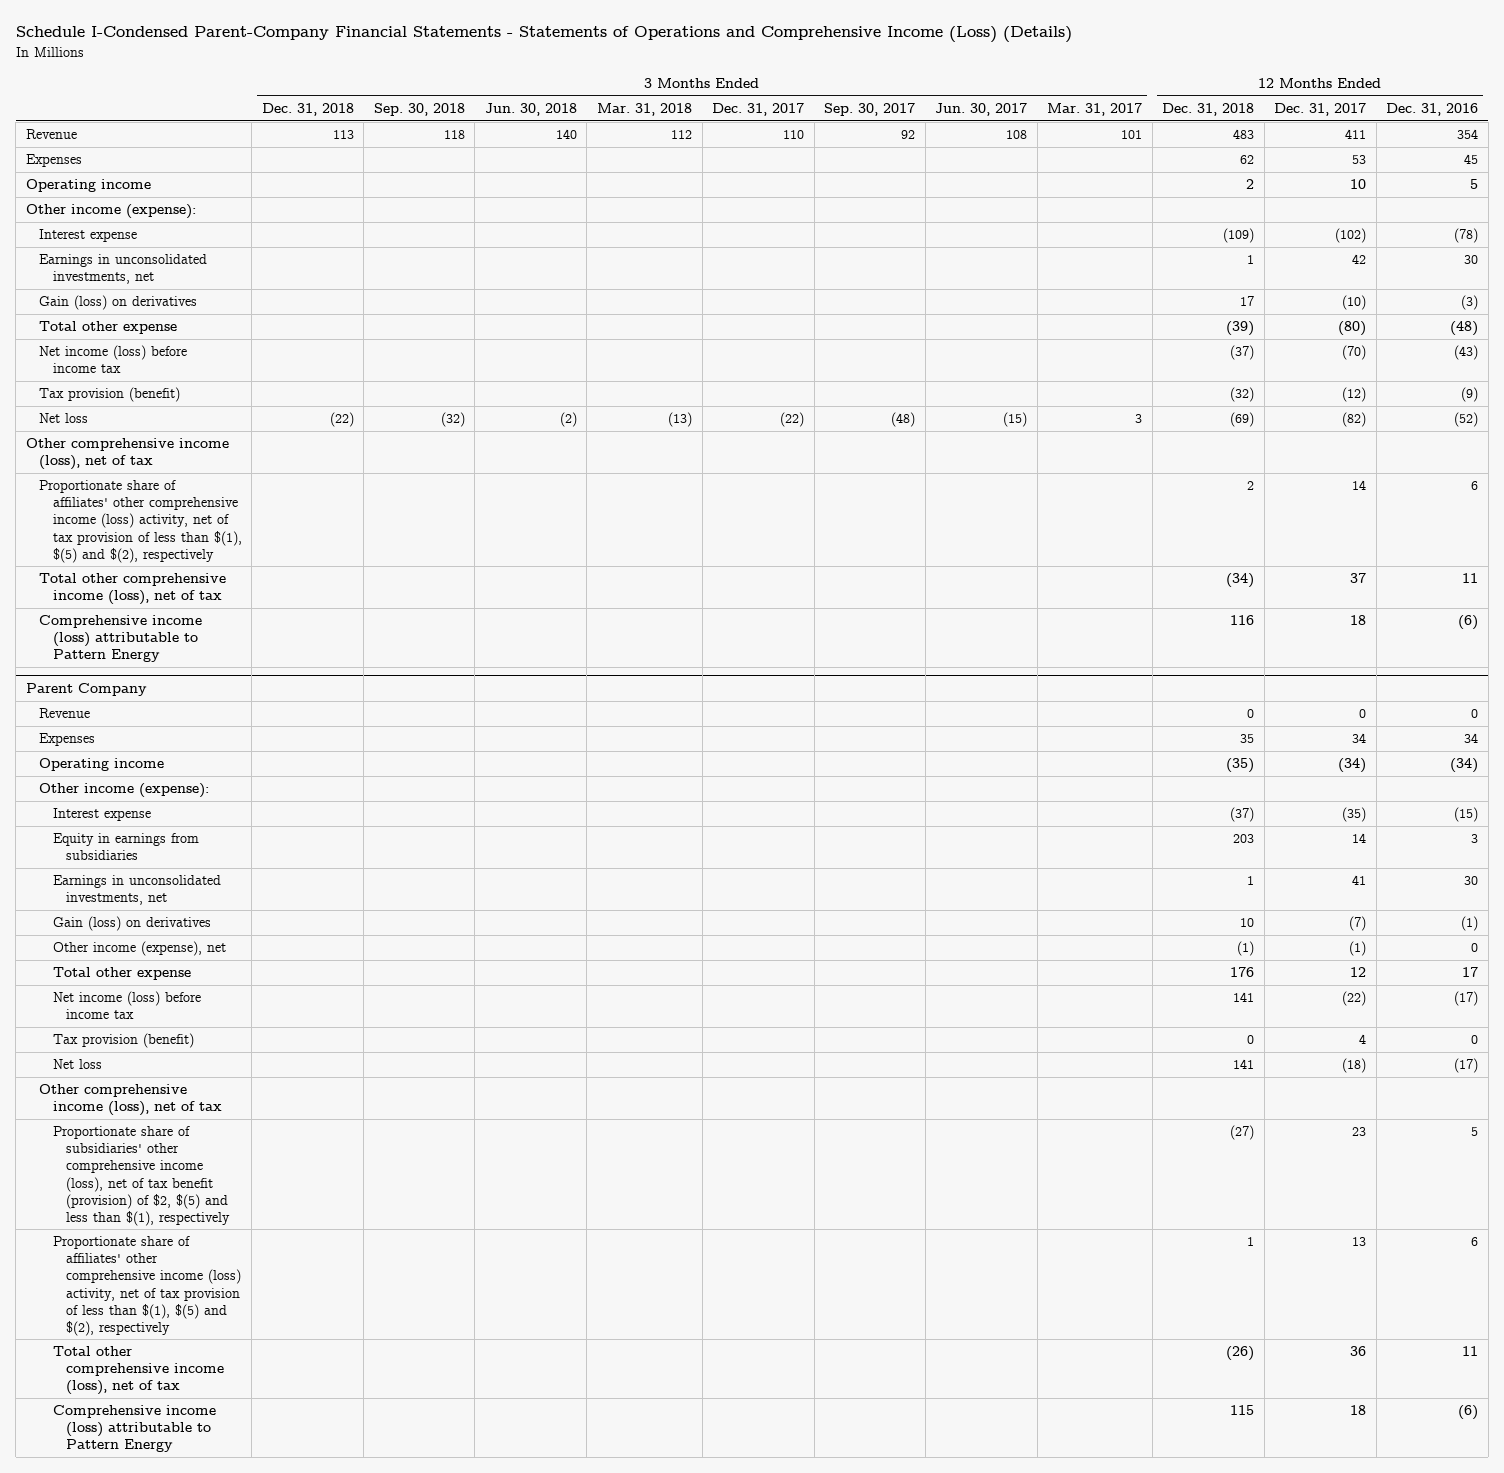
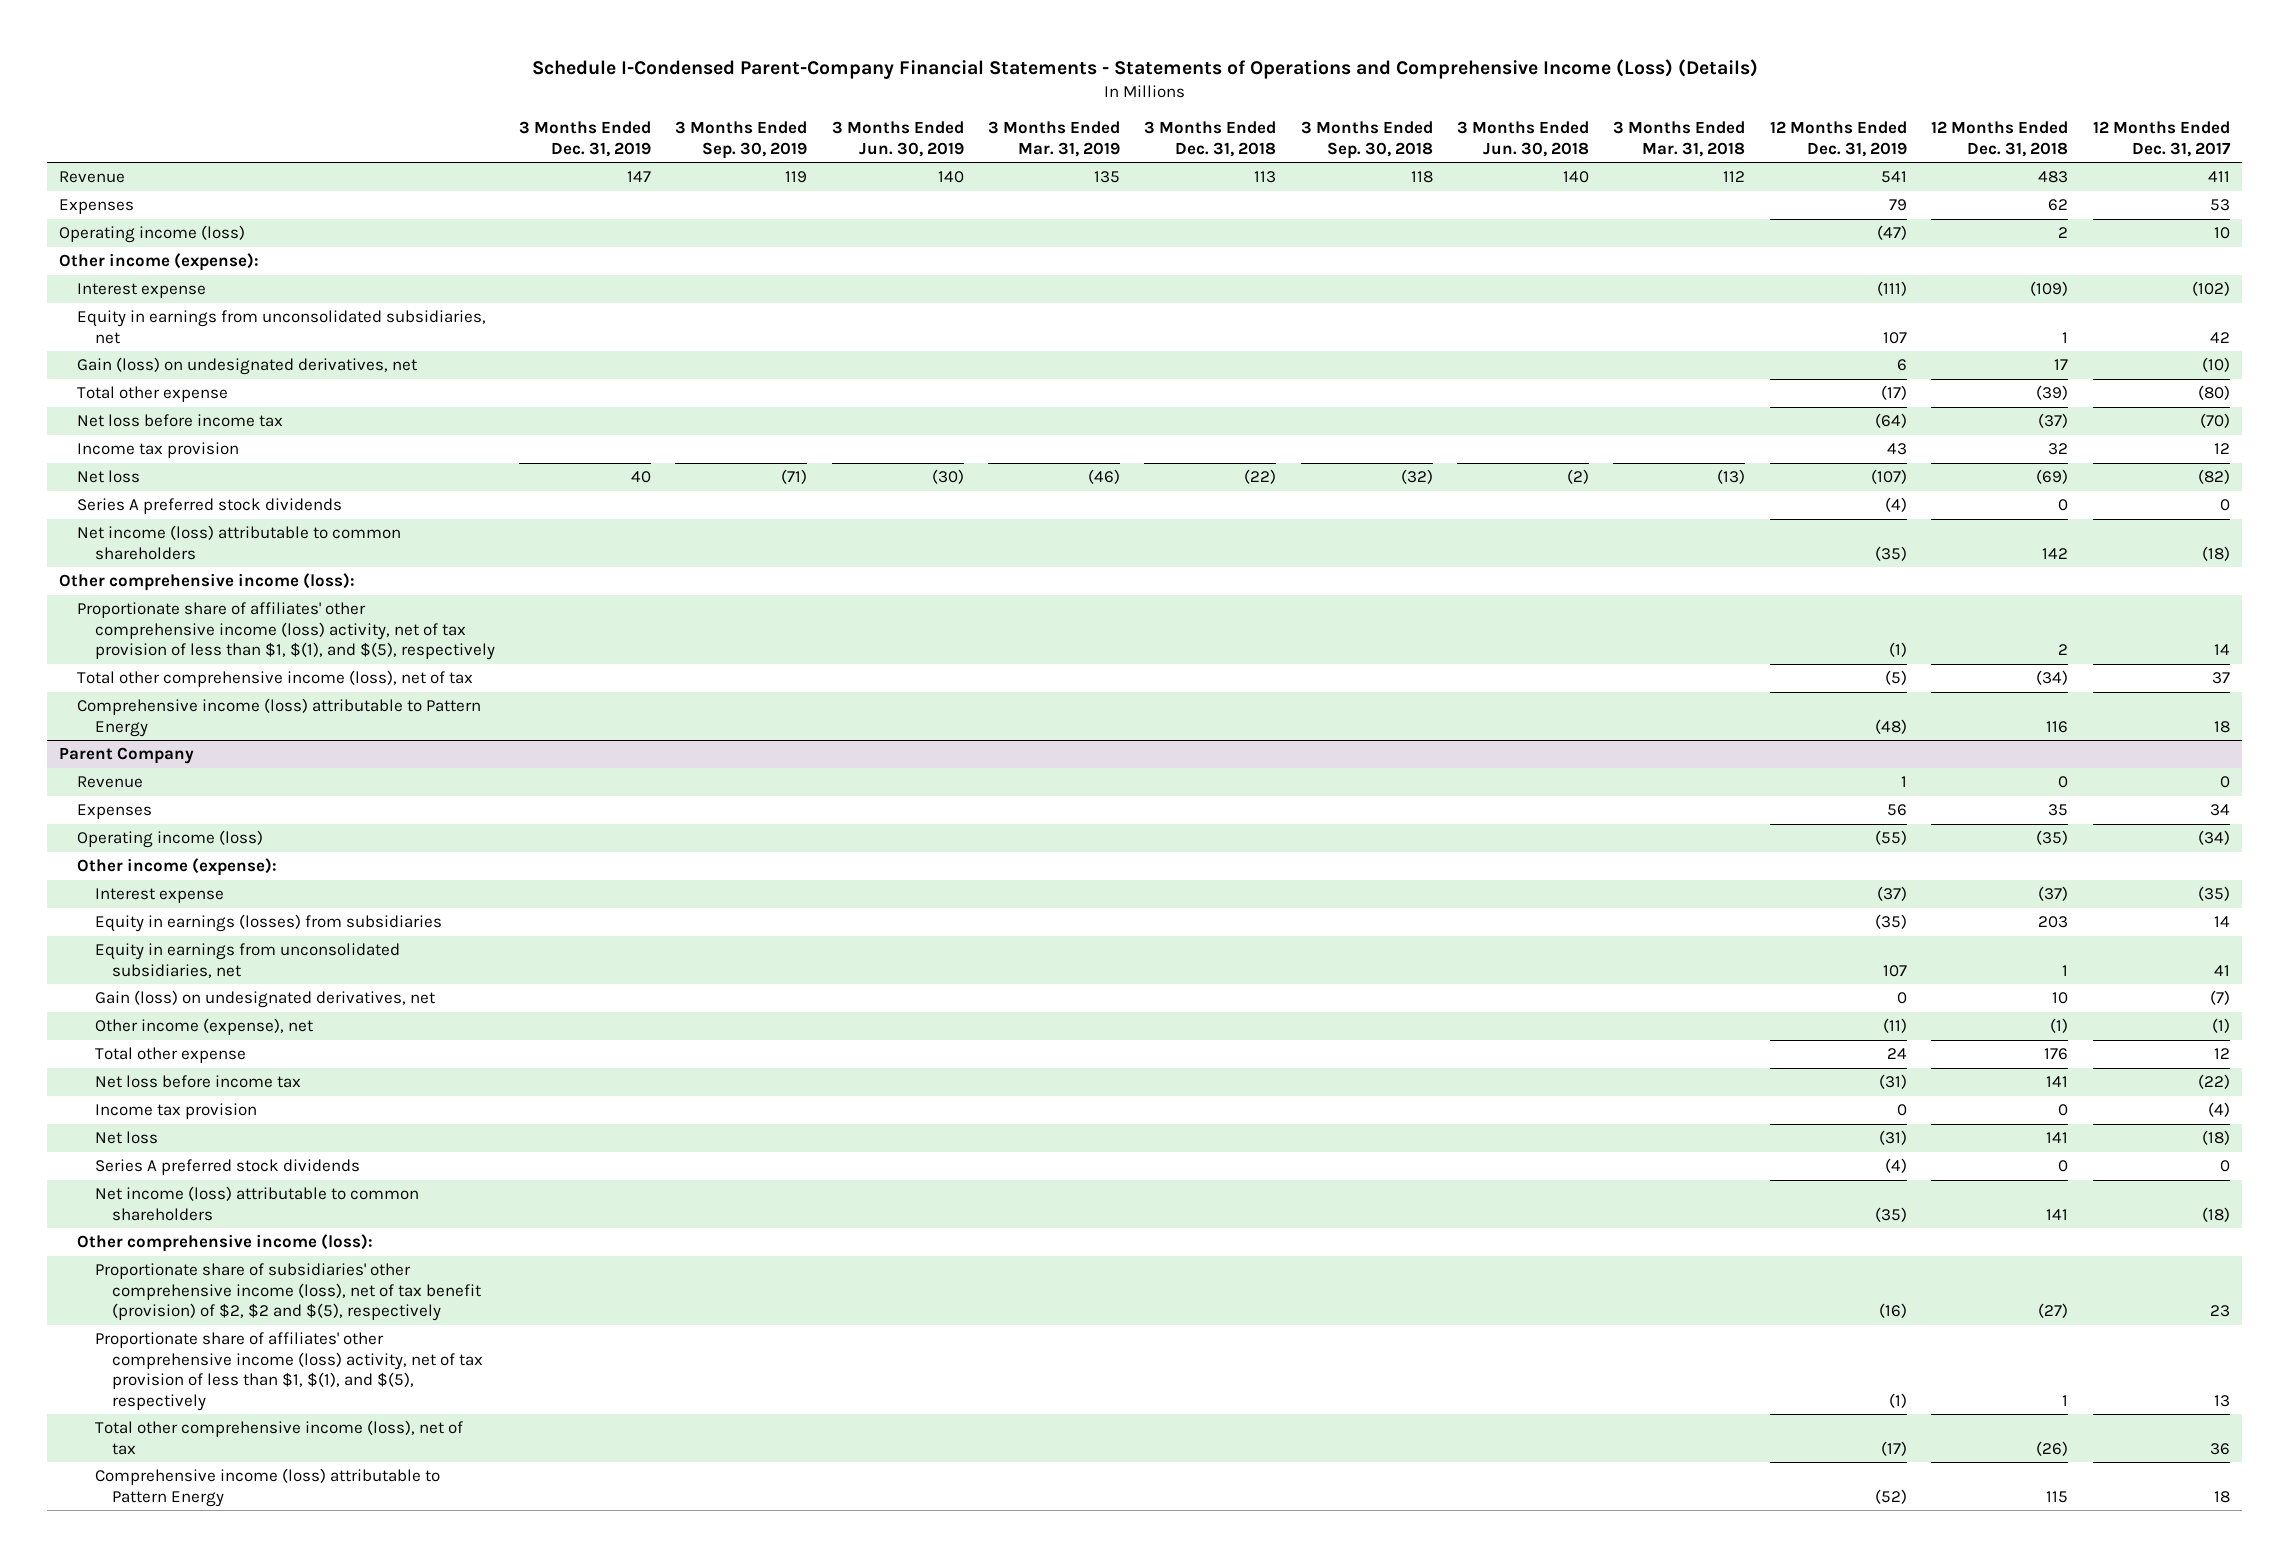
[712,103,805,117] Dec. 31, 2017 -> none
[824,103,916,117] Sep. 30, 2017 -> none
[935,103,1028,117] Jun. 30, 2017 -> none
[1047,103,1143,117] Mar. 31, 2017 -> none
[1386,103,1479,117] Dec. 31, 2016 -> none
none -> [518,121,651,157] 3 Months Ended Dec. 31, 2019
none -> [675,121,808,159] 3 Months Ended Sep. 30, 2019
none -> [831,121,964,157] 3 Months Ended Jun. 30, 2019
none -> [988,121,1121,157] 3 Months Ended Mar. 31, 2019
none -> [1769,121,1907,157] 12 Months Ended Dec. 31, 2019
[25,179,151,193] Operating income -> [59,225,246,244] Operating income (loss)
[39,254,208,285] Earnings in unconsolidated investments, net -> [76,310,486,344] Equity in earnings from unconsolidated subsidiaries, net
[39,295,198,311] Gain (loss) on derivatives -> [76,357,417,376] Gain (loss) on undesignated derivatives, net
[39,345,188,374] Net income (loss) before income tax -> [76,414,283,428] Net loss before income tax
[39,387,181,403] Tax provision (benefit) -> [76,442,239,459] Income tax provision
[1230,387,1255,403] (32) -> [2048,443,2069,456] 32
[1342,387,1367,403] (12) -> [2213,443,2230,455] 12
none -> [76,498,342,515] Series A preferred stock dividends
none -> [76,525,401,560] Net income (loss) attributable to common shareholders
[25,438,229,471] Other comprehensive income (loss), net of tax -> [59,573,356,592] Other comprehensive income (loss):
[39,480,242,563] Proportionate share of affiliates' other comprehensive income (loss) activity, net of tax provision of less than $(1), $(5) and $(2), respectively -> [76,602,495,661] Proportionate share of affiliates' other comprehensive income (loss) activity, net of tax provision of less than $1, $(1), and $(5), respectively
[39,758,165,772] Operating income -> [76,830,263,849] Operating income (loss)
[52,833,199,861] Equity in earnings from subsidiaries -> [94,914,442,933] Equity in earnings (losses) from subsidiaries
[52,875,221,906] Earnings in unconsolidated investments, net -> [94,943,400,978] Equity in earnings from unconsolidated subsidiaries, net
[52,916,211,932] Gain (loss) on derivatives -> [94,990,435,1009] Gain (loss) on undesignated derivatives, net
[52,991,201,1020] Net income (loss) before income tax -> [94,1075,301,1089] Net loss before income tax
[52,1033,194,1049] Tax provision (benefit) -> [94,1103,257,1120] Income tax provision
[1359,1034,1367,1045] 4 -> [2207,1102,2230,1118] (4)
none -> [94,1159,360,1176] Series A preferred stock dividends
none -> [94,1186,419,1221] Net income (loss) attributable to common shareholders
[39,1084,222,1117] Other comprehensive income (loss), net of tax -> [76,1234,373,1253] Other comprehensive income (loss):
[52,1126,231,1226] Proportionate share of subsidiaries' other comprehensive income (loss), net of tax benefit (provision) of $2, $(5) and less than $(1), respectively -> [94,1263,482,1322] Proportionate share of subsidiaries' other comprehensive income (loss), net of tax benefit (provision) of $2, $2 and $(5), respectively
[52,1236,242,1336] Proportionate share of affiliates' other comprehensive income (loss) activity, net of tax provision of less than $(1), $(5) and $(2), respectively -> [94,1332,484,1411] Proportionate share of affiliates' other comprehensive income (loss) activity, net of tax provision of less than $1, $(1), and $(5), respectively

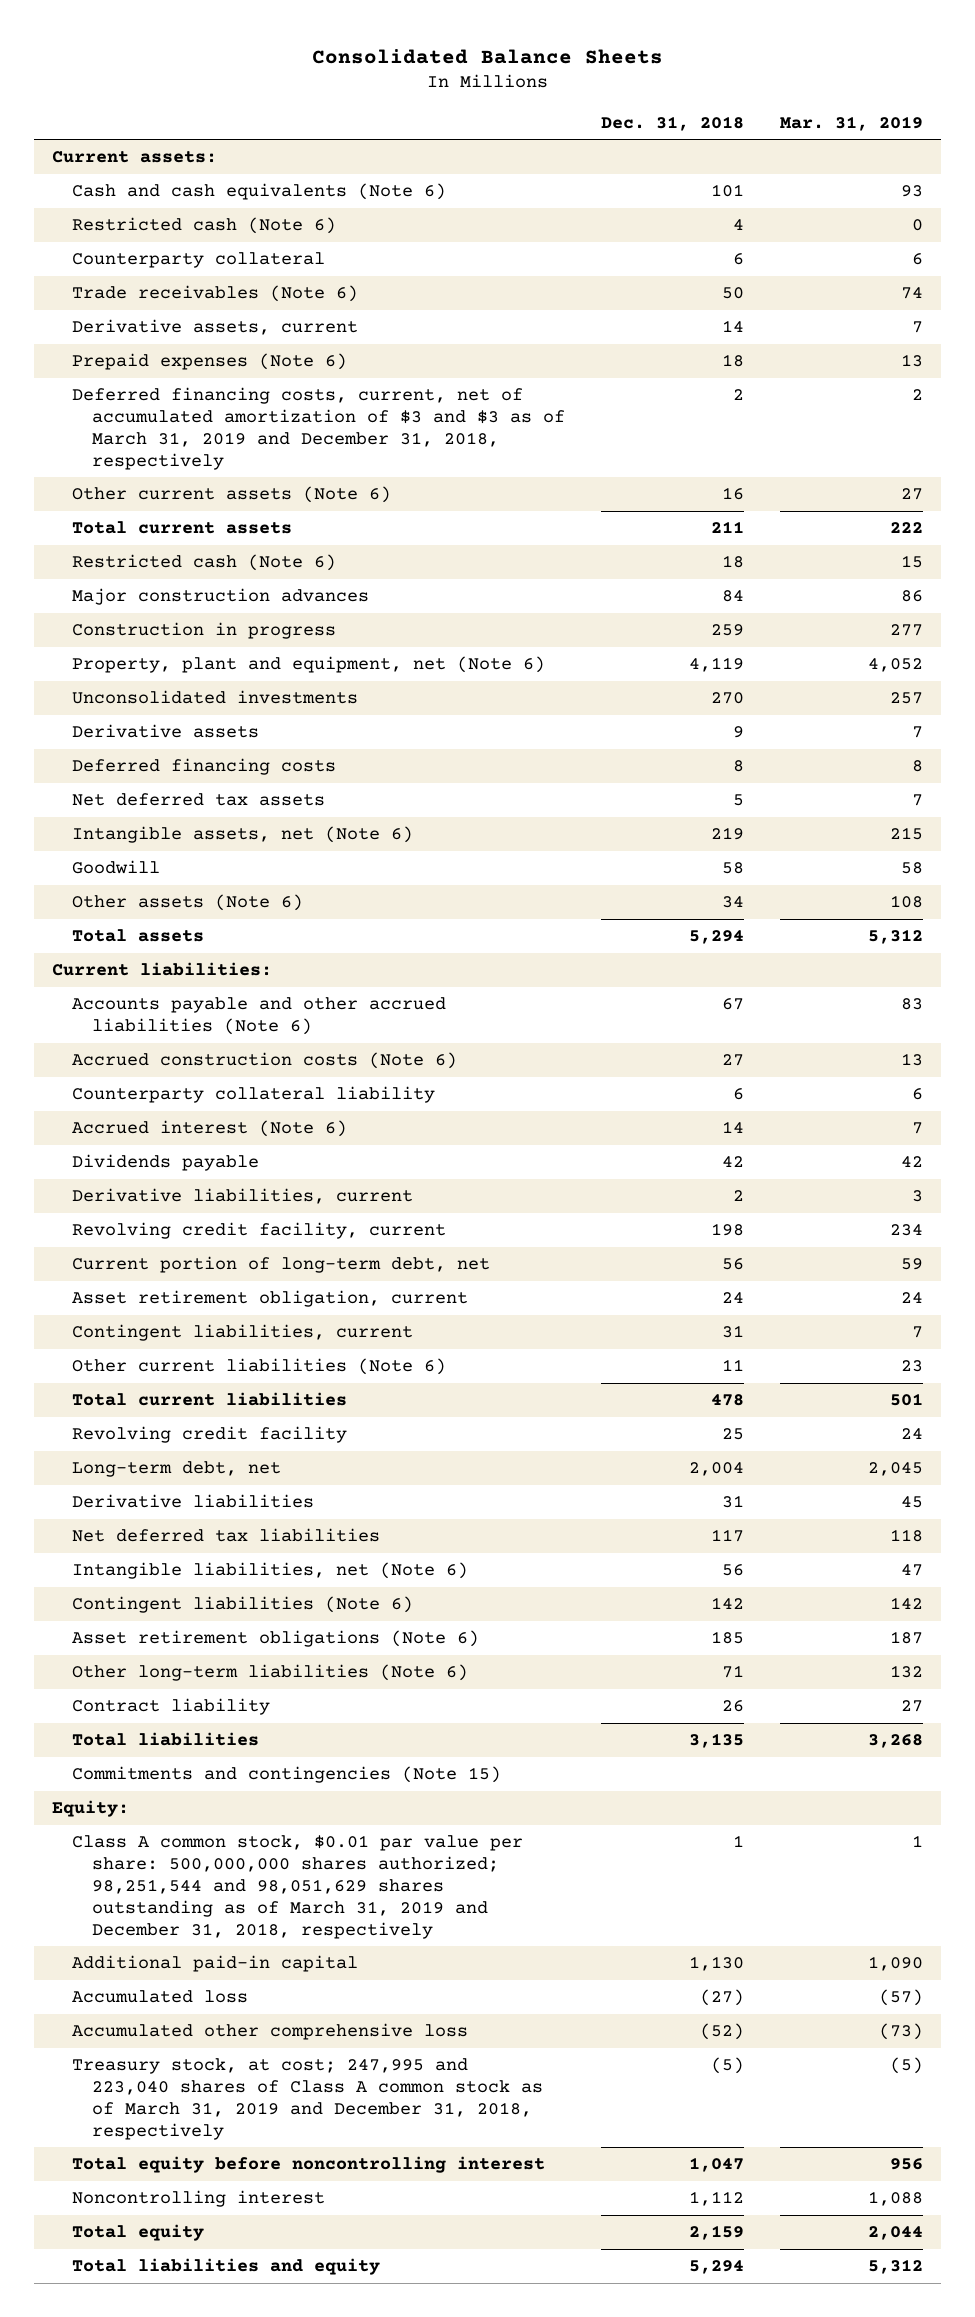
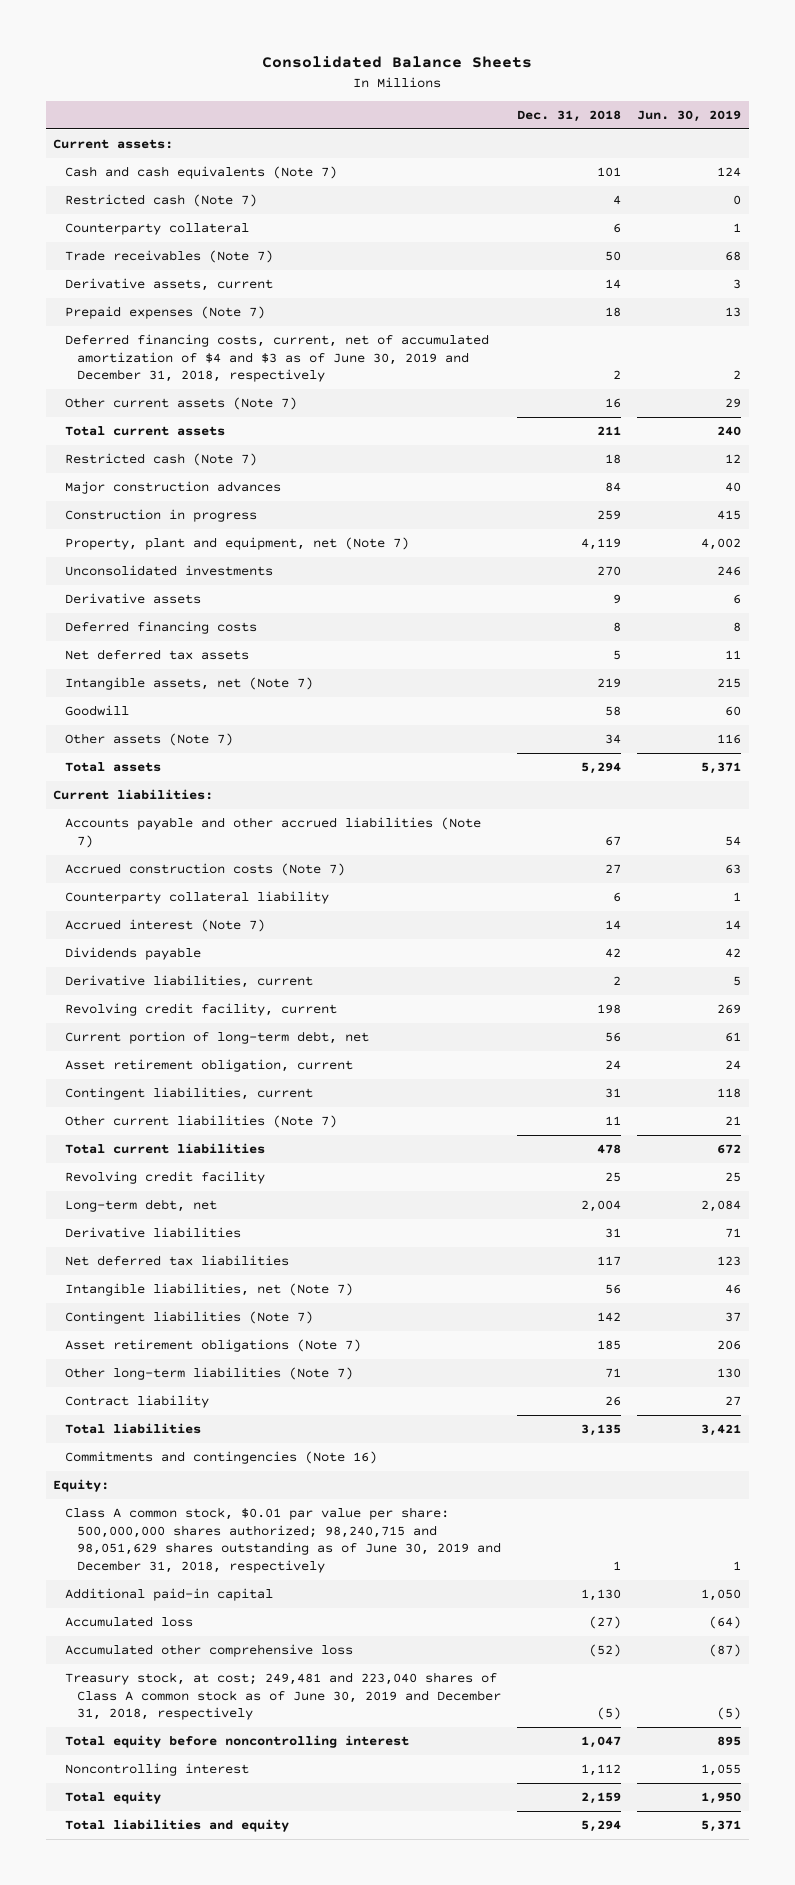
[779,115,923,131] Mar. 31, 2019 -> none
none -> [637,109,742,122] Jun. 30, 2019
[72,183,447,201] Cash and cash equivalents (Note 6) -> [65,166,338,180] Cash and cash equivalents (Note 7)
[72,217,337,235] Restricted cash (Note 6) -> [65,194,258,208] Restricted cash (Note 7)
[72,285,359,303] Trade receivables (Note 6) -> [65,250,274,264] Trade receivables (Note 7)
[72,353,348,371] Prepaid expenses (Note 6) -> [65,306,266,320] Prepaid expenses (Note 7)
[72,387,565,470] Deferred financing costs, current, net of accumulated amortization of $3 and $3 as of March 31, 2019 and December 31, 2018, respectively -> [65,334,490,383] Deferred financing costs, current, net of accumulated amortization of $4 and $3 as of June 30, 2019 and December 31, 2018, respectively
[72,486,392,504] Other current assets (Note 6) -> [65,397,298,411] Other current assets (Note 7)
[72,554,337,572] Restricted cash (Note 6) -> [65,453,258,467] Restricted cash (Note 7)
[72,656,546,674] Property, plant and equipment, net (Note 6) -> [65,537,410,551] Property, plant and equipment, net (Note 7)
[72,826,414,844] Intangible assets, net (Note 6) -> [65,677,314,691] Intangible assets, net (Note 7)
[72,894,304,912] Other assets (Note 6) -> [65,733,234,747] Other assets (Note 7)
[72,997,447,1036] Accounts payable and other accrued liabilities (Note 6) -> [65,817,482,848] Accounts payable and other accrued liabilities (Note 7)
[72,1052,458,1070] Accrued construction costs (Note 6) -> [65,863,346,877] Accrued construction costs (Note 7)
[72,1120,348,1138] Accrued interest (Note 6) -> [65,919,266,933] Accrued interest (Note 7)
[72,1358,447,1376] Other current liabilities (Note 6) -> [65,1115,338,1129] Other current liabilities (Note 7)
[72,1562,469,1580] Intangible liabilities, net (Note 6) -> [65,1283,354,1297] Intangible liabilities, net (Note 7)
[72,1596,414,1614] Contingent liabilities (Note 6) -> [65,1311,314,1325] Contingent liabilities (Note 7)
[72,1630,480,1648] Asset retirement obligations (Note 6) -> [65,1339,362,1353] Asset retirement obligations (Note 7)
[72,1664,469,1682] Other long-term liabilities (Note 6) -> [65,1367,354,1381] Other long-term liabilities (Note 7)
[72,1766,502,1784] Commitments and contingencies (Note 15) -> [65,1451,378,1465] Commitments and contingencies (Note 16)
[72,1835,524,1939] Class A common stock, $0.01 par value per share: 500,000,000 shares authorized; 98,251,544 and 98,051,629 shares outstanding as of March 31, 2019 and December 31, 2018, respectively -> [65,1507,502,1574] Class A common stock, $0.01 par value per share: 500,000,000 shares authorized; 98,240,715 and 98,051,629 shares outstanding as of June 30, 2019 and December 31, 2018, respectively
[72,2058,543,2140] Treasury stock, at cost; 247,995 and 223,040 shares of Class A common stock as of March 31, 2019 and December 31, 2018, respectively -> [65,1672,502,1721] Treasury stock, at cost; 249,481 and 223,040 shares of Class A common stock as of June 30, 2019 and December 31, 2018, respectively

